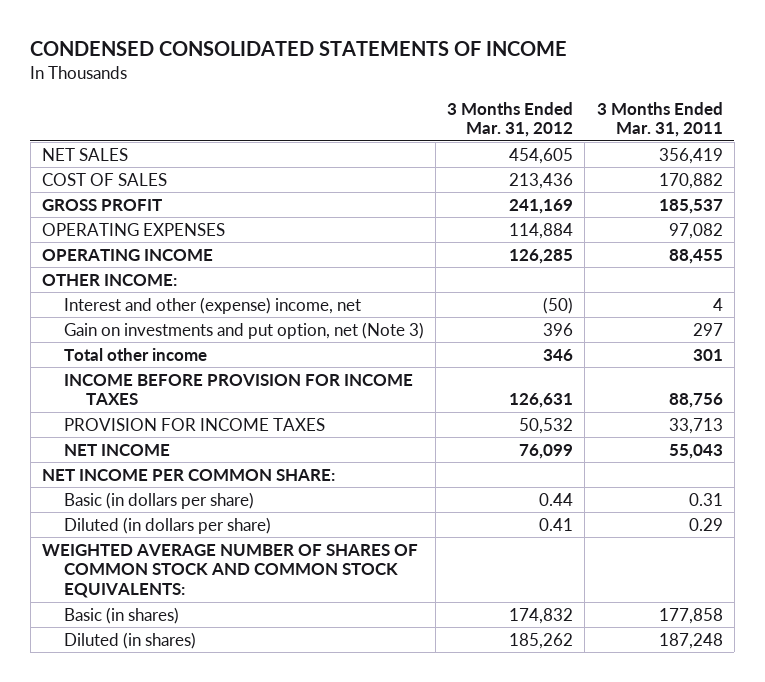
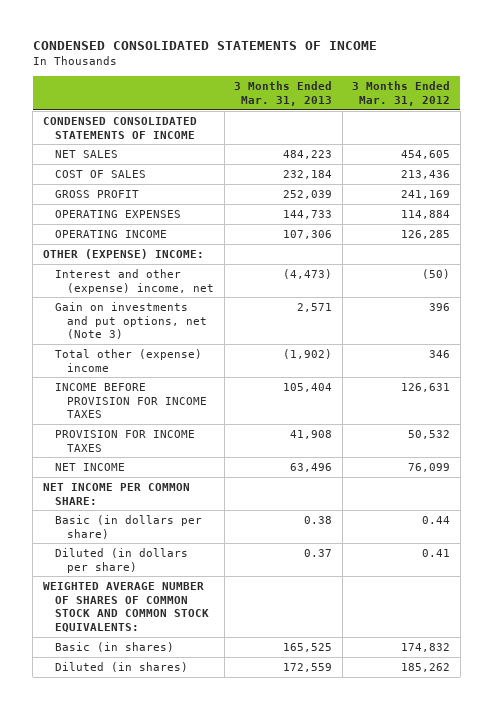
[596,101,723,138] 3 Months Ended Mar. 31, 2011 -> none
none -> [234,81,333,107] 3 Months Ended Mar. 31, 2013
none -> [42,116,197,139] CONDENSED CONSOLIDATED STATEMENTS OF INCOME
[42,273,178,286] OTHER INCOME: -> [42,248,204,259] OTHER (EXPENSE) INCOME:
[64,321,425,339] Gain on investments and put option, net (Note 3) -> [55,301,208,340] Gain on investments and put options, net (Note 3)
[64,347,208,361] Total other income -> [55,348,203,372] Total other (expense) income

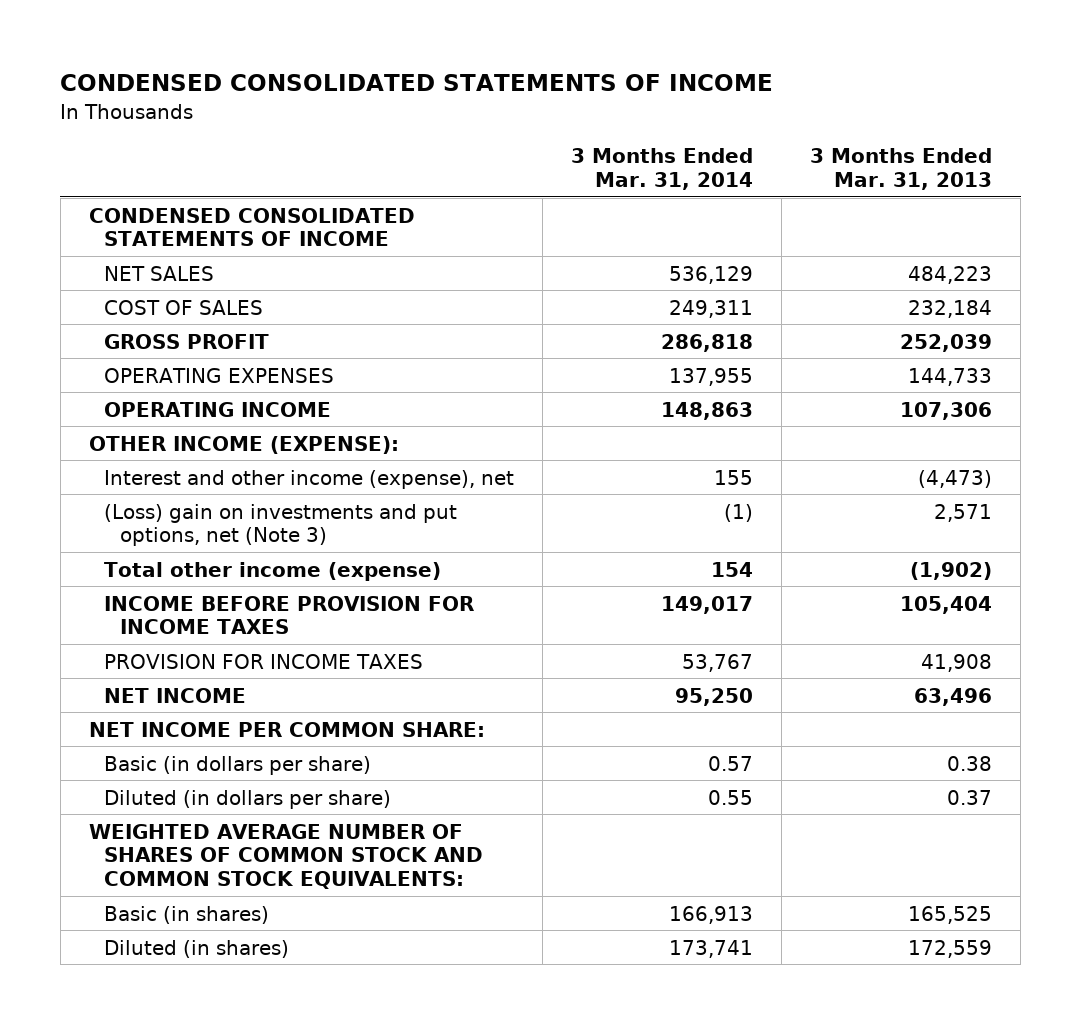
[352,81,451,107] 3 Months Ended Mar. 31, 2012 -> none
none -> [571,148,754,190] 3 Months Ended Mar. 31, 2014
[42,248,204,259] OTHER (EXPENSE) INCOME: -> [88,435,399,454] OTHER INCOME (EXPENSE):
[55,268,215,294] Interest and other (expense) income, net -> [104,469,515,489] Interest and other income (expense), net
[55,301,208,340] Gain on investments and put options, net (Note 3) -> [104,503,458,547] (Loss) gain on investments and put options, net (Note 3)
[55,348,203,372] Total other (expense) income -> [104,561,442,581] Total other income (expense)

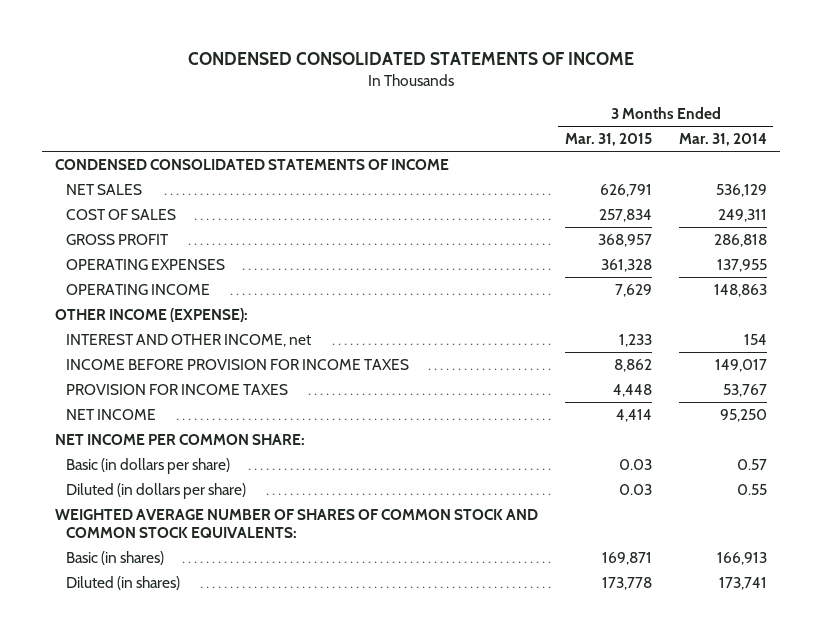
[810,148,993,190] 3 Months Ended Mar. 31, 2013 -> none
none -> [564,133,652,147] Mar. 31, 2015
[104,503,458,547] (Loss) gain on investments and put options, net (Note 3) -> none
[104,561,442,581] Total other income (expense) -> none
[104,469,515,489] Interest and other income (expense), net -> [66,333,312,347] INTEREST AND OTHER INCOME, net
[714,469,754,485] 155 -> [743,333,767,345] 154

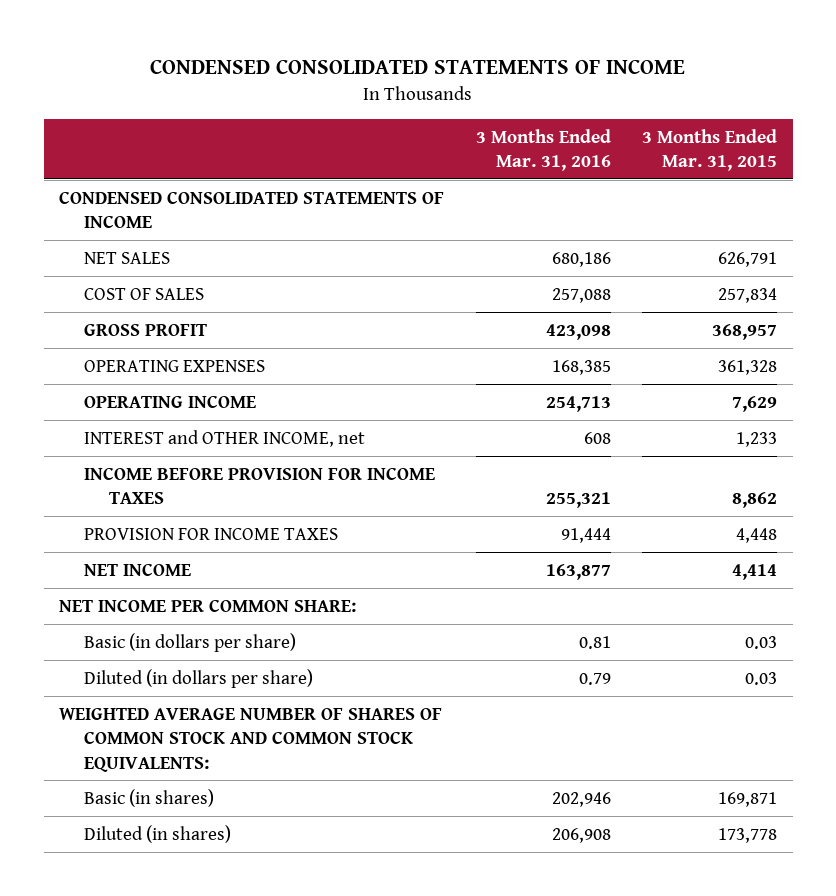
[678,133,767,147] Mar. 31, 2014 -> none
none -> [475,128,611,172] 3 Months Ended Mar. 31, 2016
[54,307,248,322] OTHER INCOME (EXPENSE): -> none
[66,333,312,347] INTEREST AND OTHER INCOME, net -> [84,429,366,447] INTEREST and OTHER INCOME, net

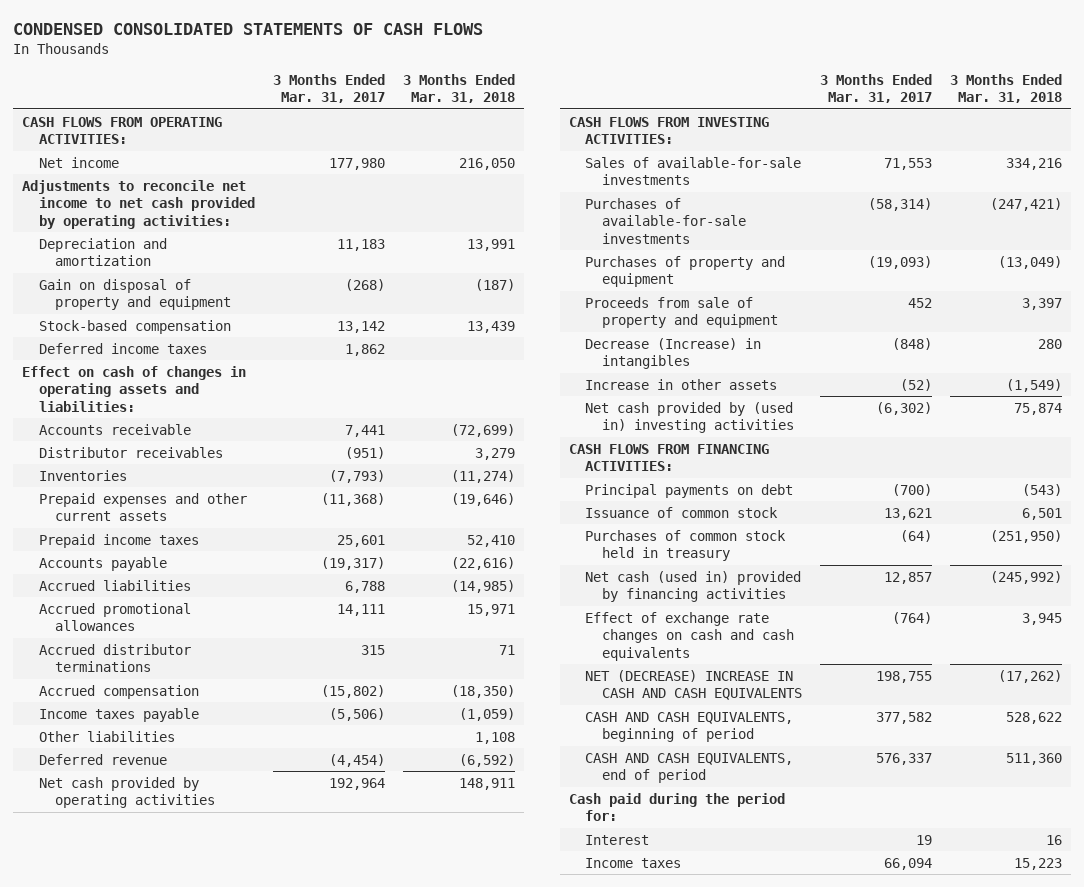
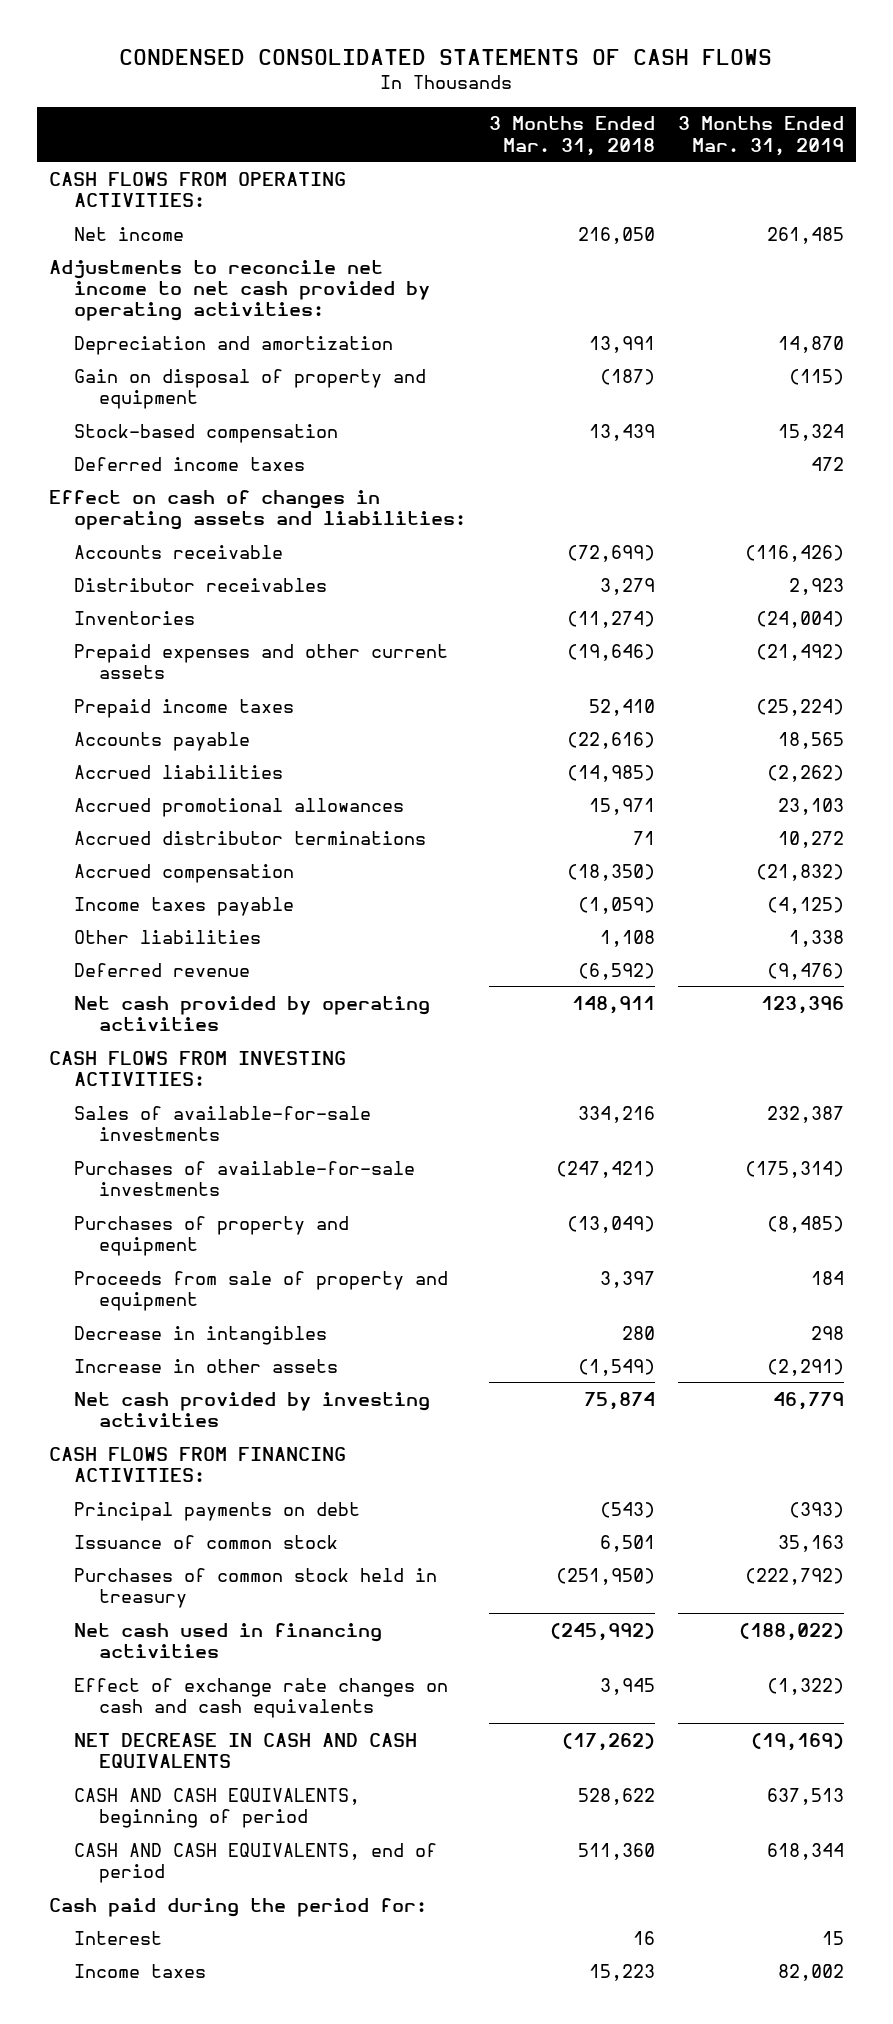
[273,73,386,104] 3 Months Ended Mar. 31, 2017 -> none
none -> [678,116,845,156] 3 Months Ended Mar. 31, 2019
[585,337,762,370] Decrease (Increase) in intangibles -> [73,1325,327,1345] Decrease in intangibles
[585,401,795,434] Net cash provided by (used in) investing activities -> [73,1391,430,1427] Net cash provided by investing activities
[585,570,802,603] Net cash (used in) provided by financing activities -> [73,1622,382,1658] Net cash used in financing activities
[585,669,803,701] NET (DECREASE) INCREASE IN CASH AND CASH EQUIVALENTS -> [73,1732,417,1768] NET DECREASE IN CASH AND CASH EQUIVALENTS

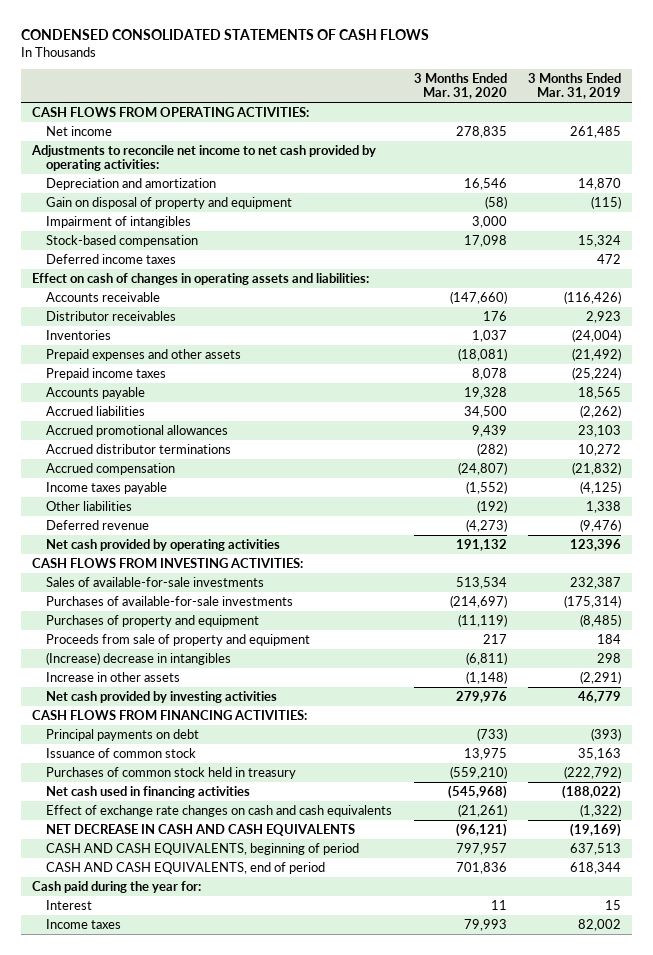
[489,116,656,156] 3 Months Ended Mar. 31, 2018 -> none
none -> [413,72,507,100] 3 Months Ended Mar. 31, 2020
none -> [46,216,192,229] Impairment of intangibles
[73,643,448,679] Prepaid expenses and other current assets -> [46,349,242,362] Prepaid expenses and other assets
[73,1325,327,1345] Decrease in intangibles -> [46,652,232,666] (Increase) decrease in intangibles
[48,1897,427,1917] Cash paid during the period for: -> [31,881,201,894] Cash paid during the year for:

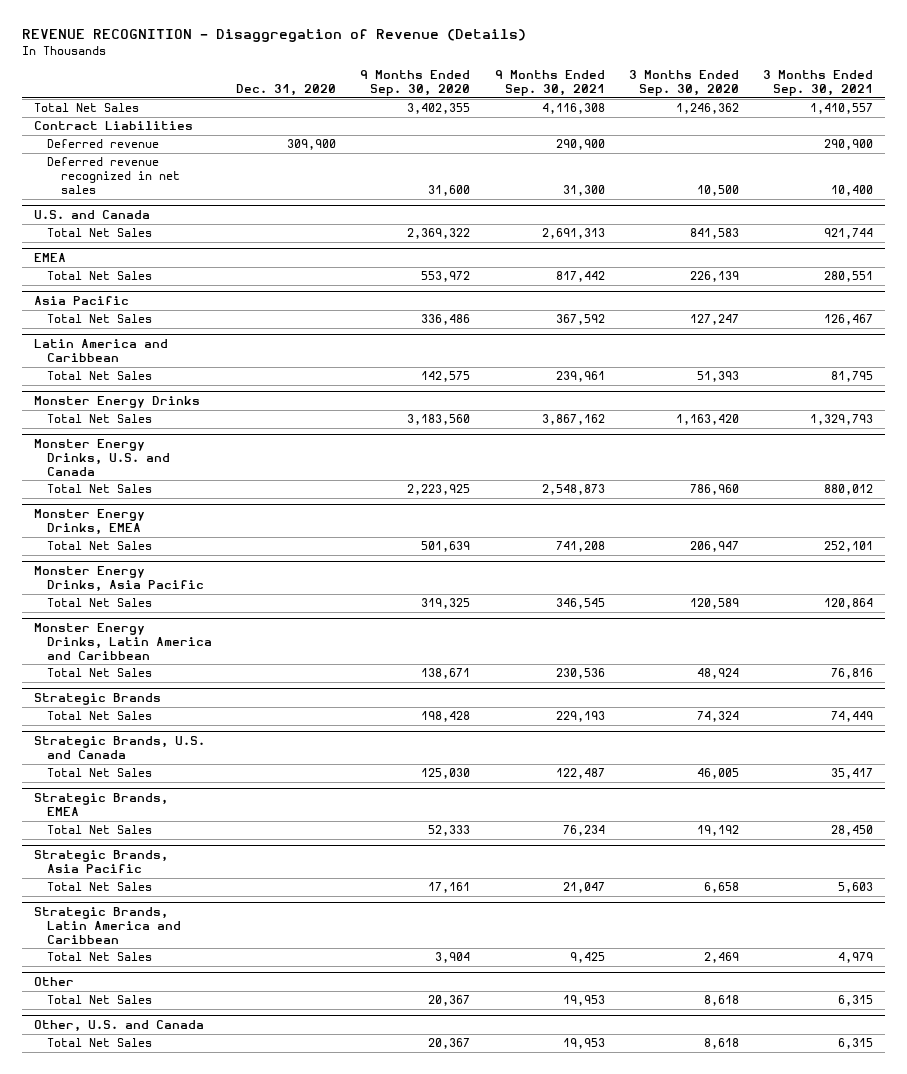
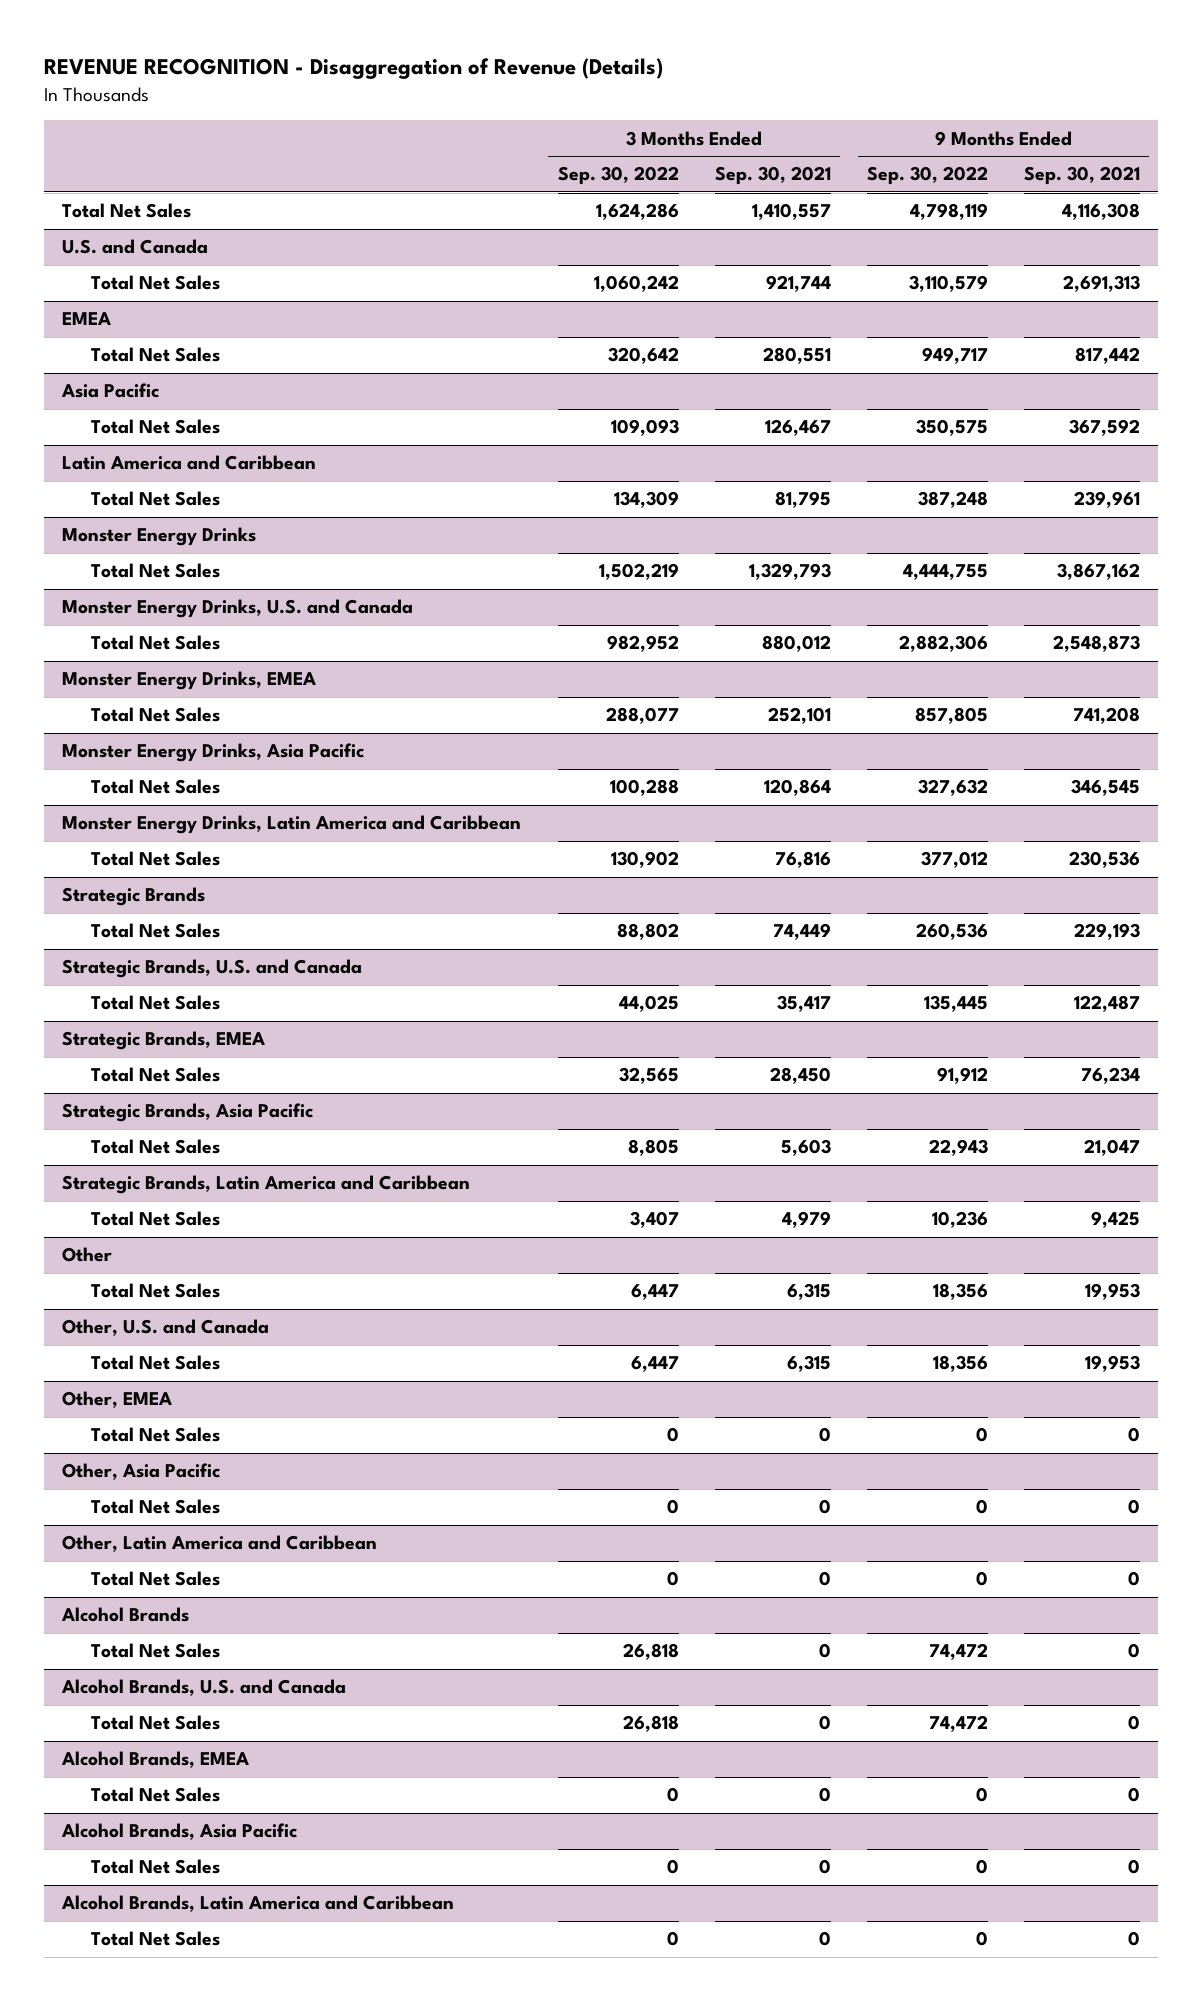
[236,83,337,96] Dec. 31, 2020 -> none
[360,70,471,96] 9 Months Ended Sep. 30, 2020 -> none
[628,70,739,96] 3 Months Ended Sep. 30, 2020 -> none
none -> [557,166,679,186] Sep. 30, 2022
none -> [866,166,988,186] Sep. 30, 2022
[33,121,193,131] Contract Liabilities -> none
[47,139,160,149] Deferred revenue -> none
[47,157,180,194] Deferred revenue recognized in net sales -> none
none -> [62,1391,173,1409] Other, EMEA
none -> [91,1427,221,1443] Total Net Sales
none -> [62,1463,221,1481] Other, Asia Pacific
none -> [91,1499,221,1515] Total Net Sales
none -> [62,1535,378,1553] Other, Latin America and Caribbean
none -> [91,1571,221,1587] Total Net Sales
none -> [61,1607,190,1623] Alcohol Brands
none -> [91,1643,221,1659] Total Net Sales
none -> [61,1679,347,1697] Alcohol Brands, U.S. and Canada
none -> [91,1715,221,1731] Total Net Sales
none -> [61,1751,250,1769] Alcohol Brands, EMEA
none -> [91,1787,221,1803] Total Net Sales
none -> [61,1823,298,1841] Alcohol Brands, Asia Pacific
none -> [91,1859,221,1875] Total Net Sales
none -> [61,1895,455,1913] Alcohol Brands, Latin America and Caribbean
none -> [91,1931,221,1947] Total Net Sales

